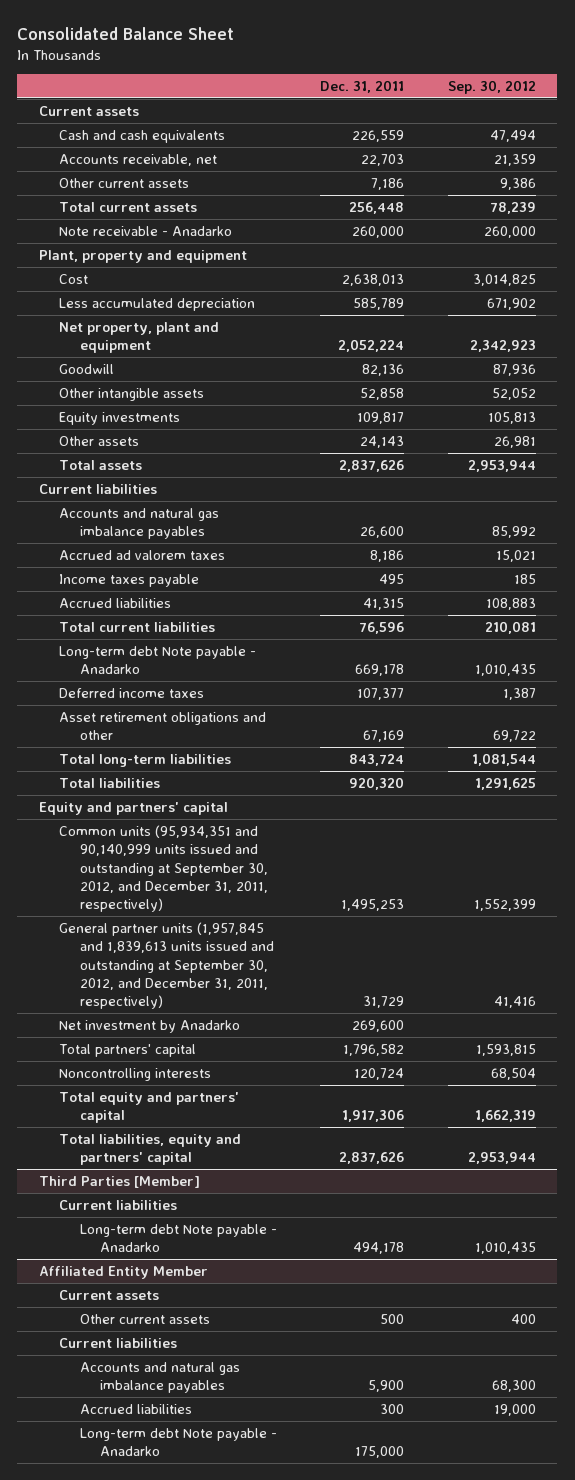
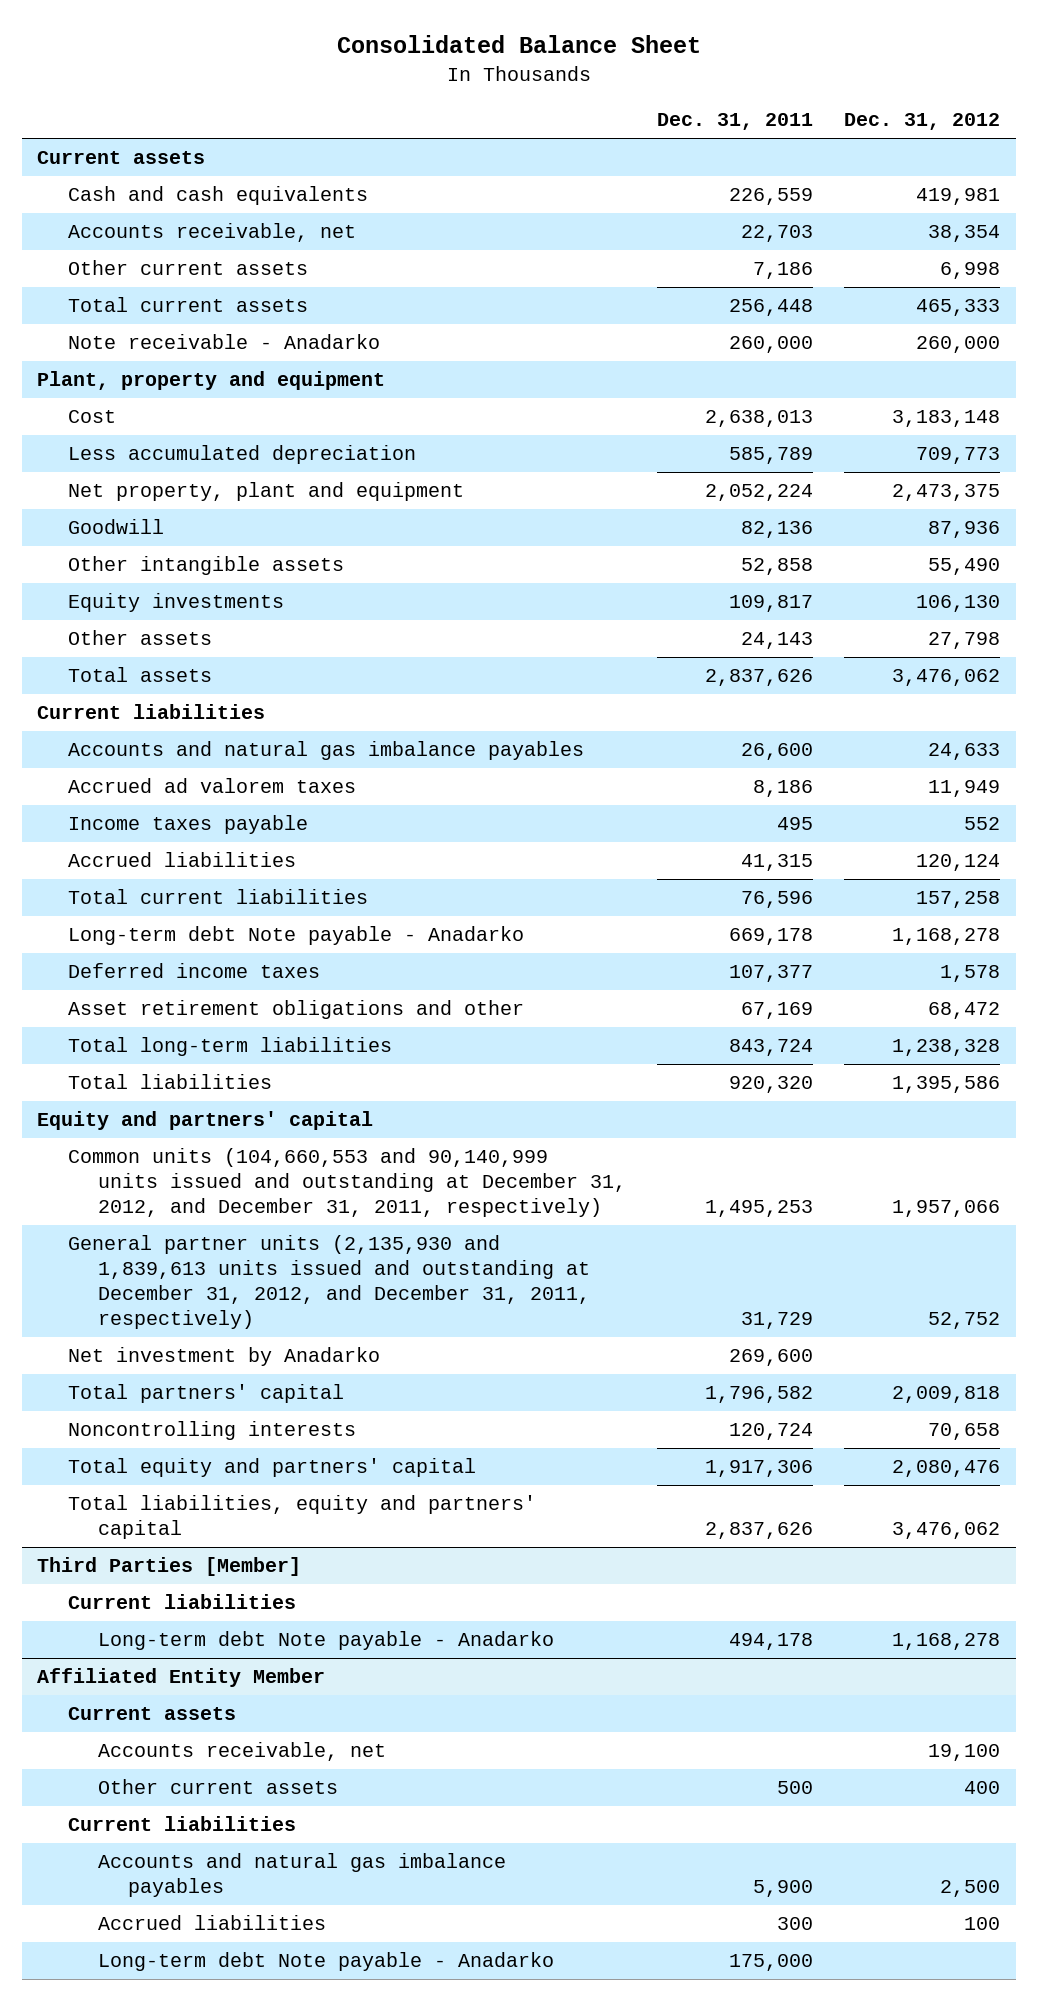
[447,79,536,94] Sep. 30, 2012 -> none
none -> [844,113,1001,131] Dec. 31, 2012
[59,824,268,913] Common units (95,934,351 and 90,140,999 units issued and outstanding at September 30, 2012, and December 31, 2011, respectively) -> [67,1148,626,1217] Common units (104,660,553 and 90,140,999 units issued and outstanding at December 31, 2012, and December 31, 2011, respectively)
[59,921,274,1010] General partner units (1,957,845 and 1,839,613 units issued and outstanding at September 30, 2012, and December 31, 2011, respectively) -> [67,1235,590,1329] General partner units (2,135,930 and 1,839,613 units issued and outstanding at December 31, 2012, and December 31, 2011, respectively)
none -> [97,1742,386,1762] Accounts receivable, net

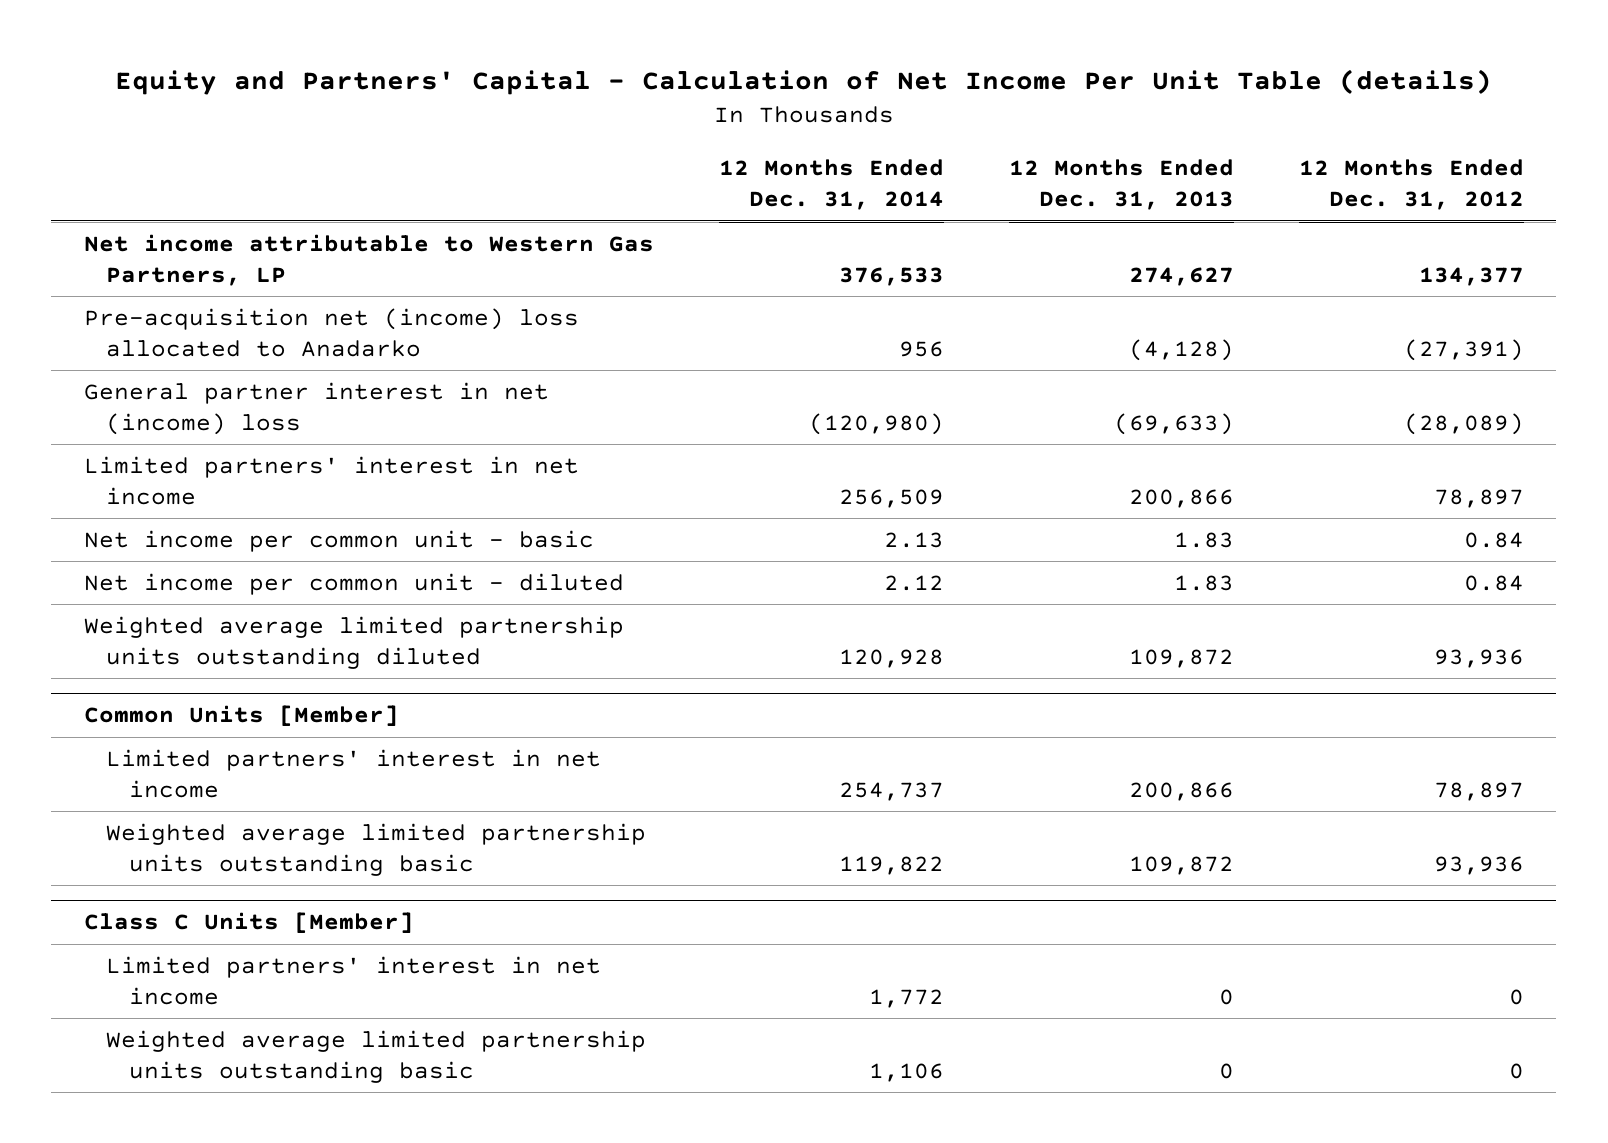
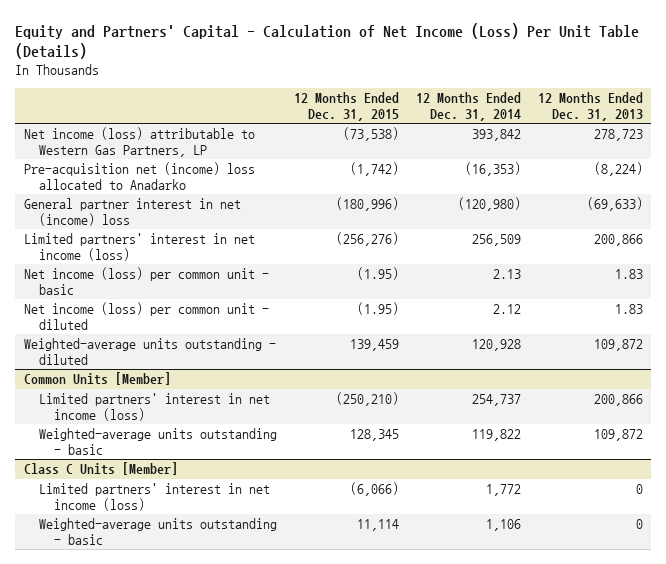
[114,69,1492,96] Equity and Partners' Capital - Calculation of Net Income Per Unit Table (details) -> [15,22,640,60] Equity and Partners' Capital - Calculation of Net Income (Loss) Per Unit Table (Details)
[1298,159,1524,211] 12 Months Ended Dec. 31, 2012 -> none
none -> [293,91,399,121] 12 Months Ended Dec. 31, 2015
[83,233,654,286] Net income attributable to Western Gas Partners, LP -> [23,127,255,157] Net income (loss) attributable to Western Gas Partners, LP
[838,266,944,286] 376,533 -> [471,129,521,142] 393,842
[1128,266,1234,286] 274,627 -> [593,129,643,142] 278,723
[898,340,944,357] 956 -> [464,162,521,177] (16,353)
[1128,338,1234,361] (4,128) -> [593,162,643,177] (8,224)
[83,455,579,505] Limited partners' interest in net income -> [23,233,255,261] Limited partners' interest in net income (loss)
[83,529,594,552] Net income per common unit - basic -> [23,267,269,295] Net income (loss) per common unit - basic
[83,572,624,595] Net income per common unit - diluted -> [23,302,269,330] Net income (loss) per common unit - diluted
[83,615,624,669] Weighted average limited partnership units outstanding diluted -> [23,338,276,365] Weighted-average units outstanding - diluted
[106,748,602,798] Limited partners' interest in net income -> [38,393,270,421] Limited partners' interest in net income (loss)
[106,822,647,876] Weighted average limited partnership units outstanding basic -> [38,428,277,455] Weighted-average units outstanding - basic
[106,955,602,1005] Limited partners' interest in net income -> [38,483,270,511] Limited partners' interest in net income (loss)
[106,1029,647,1083] Weighted average limited partnership units outstanding basic -> [38,518,277,545] Weighted-average units outstanding - basic

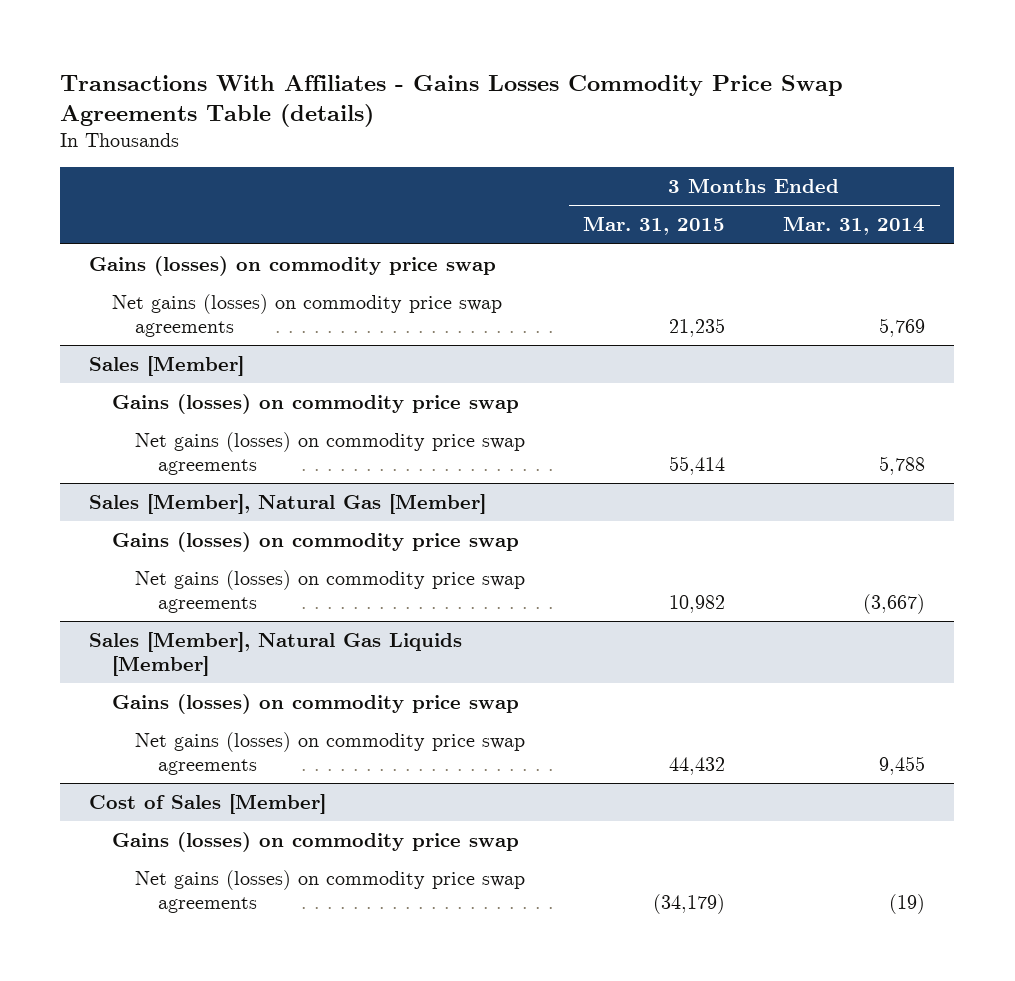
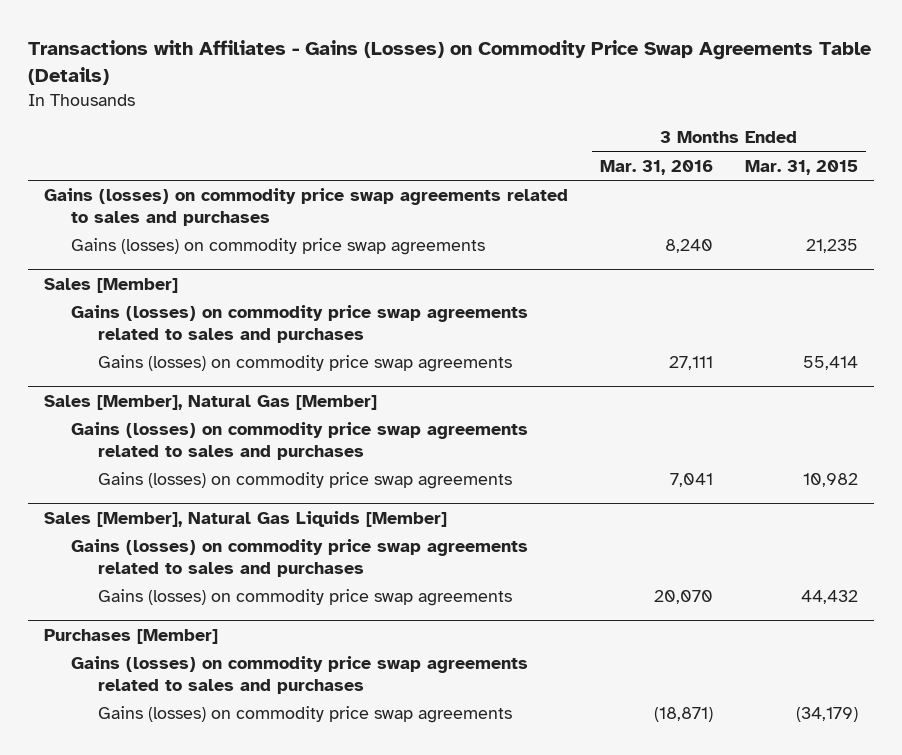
[60,74,844,127] Transactions With Affiliates - Gains Losses Commodity Price Swap Agreements Table (details) -> [28,40,872,86] Transactions with Affiliates - Gains (Losses) on Commodity Price Swap Agreements Table (Details)
[783,216,926,236] Mar. 31, 2014 -> none
none -> [599,159,713,175] Mar. 31, 2016
[89,255,497,276] Gains (losses) on commodity price swap -> [44,188,569,226] Gains (losses) on commodity price swap agreements related to sales and purchases
[112,293,503,337] Net gains (losses) on commodity price swap agreements -> [70,238,485,256] Gains (losses) on commodity price swap agreements
[112,393,520,414] Gains (losses) on commodity price swap -> [70,305,528,343] Gains (losses) on commodity price swap agreements related to sales and purchases
[134,431,525,475] Net gains (losses) on commodity price swap agreements -> [97,355,512,373] Gains (losses) on commodity price swap agreements
[112,531,520,552] Gains (losses) on commodity price swap -> [70,422,528,460] Gains (losses) on commodity price swap agreements related to sales and purchases
[134,569,525,613] Net gains (losses) on commodity price swap agreements -> [97,472,512,490] Gains (losses) on commodity price swap agreements
[112,693,520,714] Gains (losses) on commodity price swap -> [70,539,528,577] Gains (losses) on commodity price swap agreements related to sales and purchases
[134,731,525,775] Net gains (losses) on commodity price swap agreements -> [97,589,512,607] Gains (losses) on commodity price swap agreements
[89,793,327,814] Cost of Sales [Member] -> [44,628,219,644] Purchases [Member]
[112,831,520,852] Gains (losses) on commodity price swap -> [70,656,528,694] Gains (losses) on commodity price swap agreements related to sales and purchases
[134,869,525,913] Net gains (losses) on commodity price swap agreements -> [97,706,512,724] Gains (losses) on commodity price swap agreements

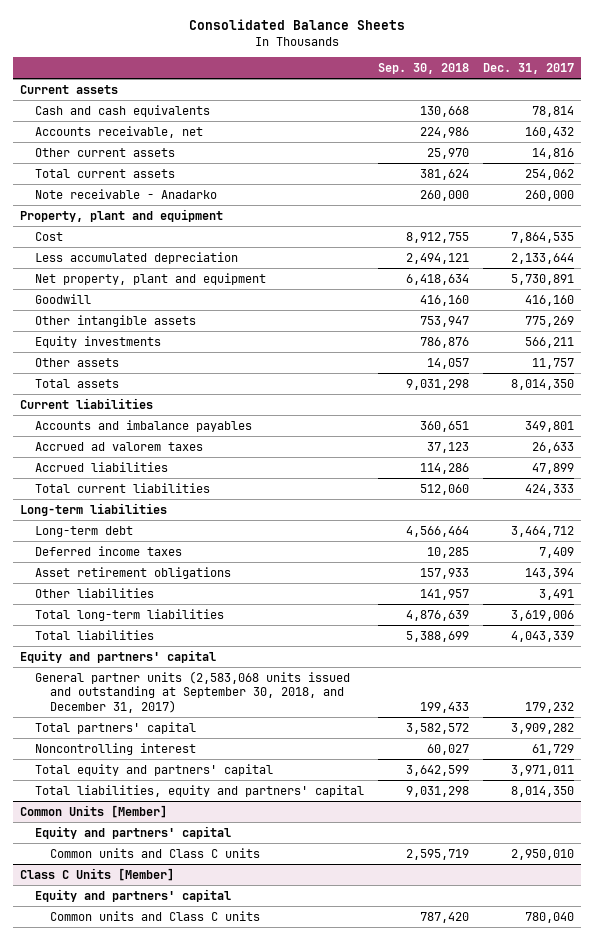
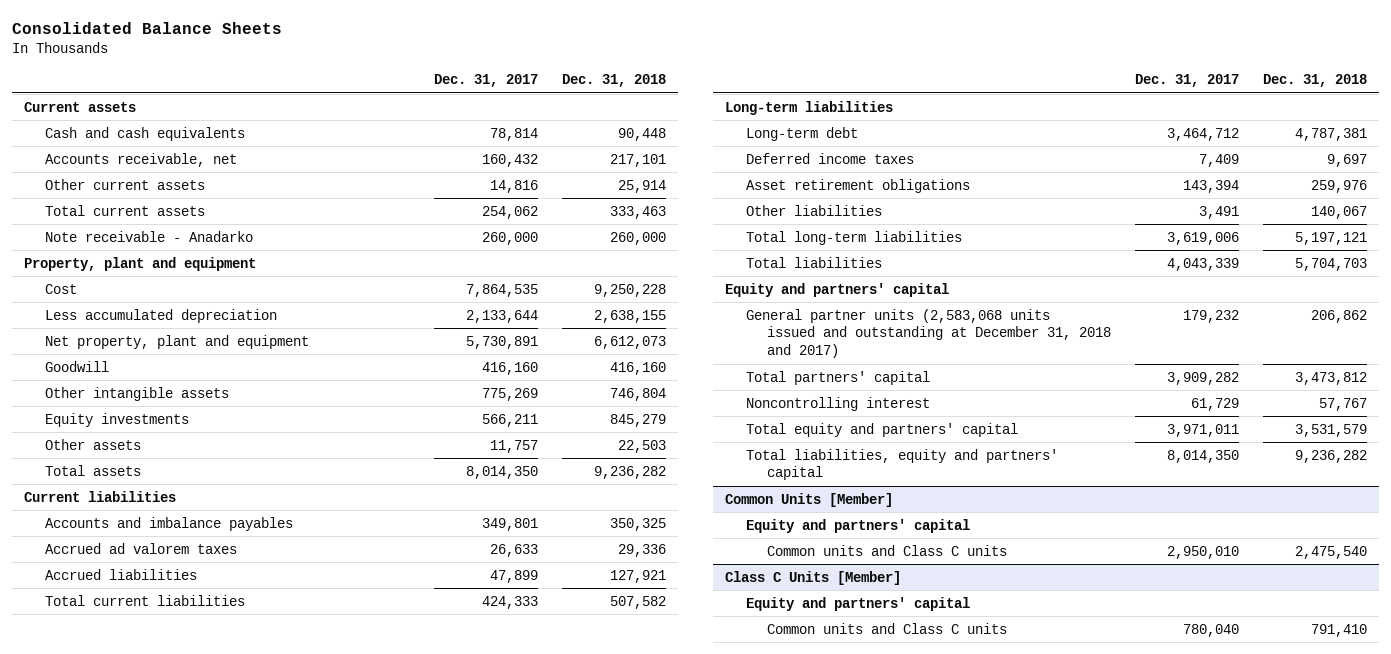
[377,62,469,74] Sep. 30, 2018 -> none
none -> [562,74,667,88] Dec. 31, 2018
[34,670,350,713] General partner units (2,583,068 units issued and outstanding at September 30, 2018, and December 31, 2017) -> [745,308,1111,359] General partner units (2,583,068 units issued and outstanding at December 31, 2018 and 2017)

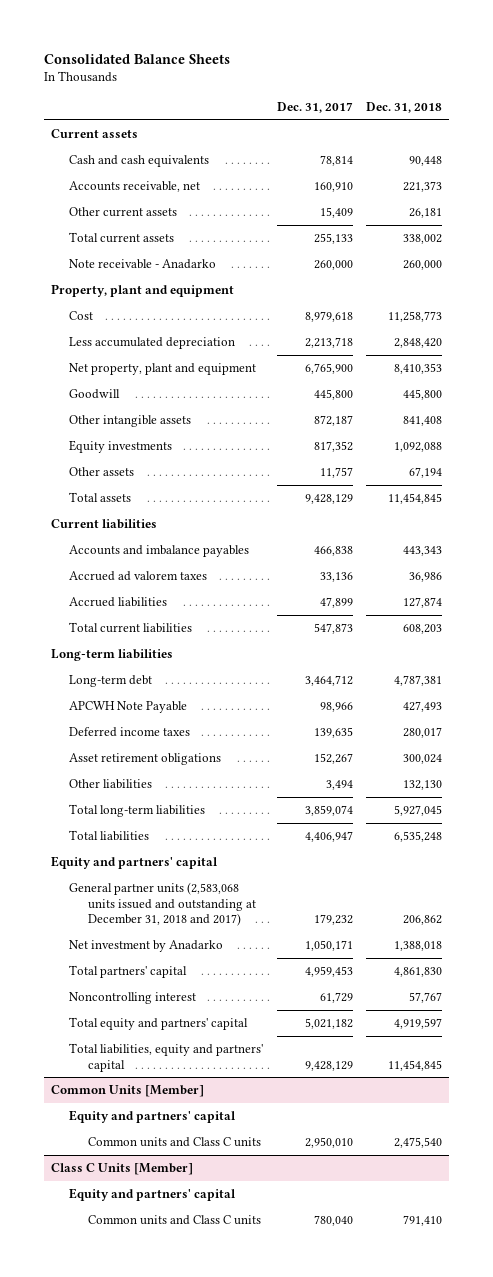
[482,153,539,167] 160,432 -> [313,182,353,193] 160,910
[610,153,667,167] 217,101 -> [403,181,443,193] 221,373
[490,179,539,193] 14,816 -> [319,207,353,219] 15,409
[618,179,667,193] 25,914 -> [409,208,443,219] 26,181
[482,205,539,219] 254,062 -> [313,233,353,245] 255,133
[610,205,667,219] 333,463 -> [403,234,443,245] 338,002
[466,283,539,297] 7,864,535 -> [304,311,353,323] 8,979,618
[594,283,667,297] 9,250,228 -> [388,311,443,323] 11,258,773
[466,309,539,323] 2,133,644 -> [304,337,353,349] 2,213,718
[594,309,667,323] 2,638,155 -> [394,338,443,349] 2,848,420
[466,335,539,349] 5,730,891 -> [304,363,353,375] 6,765,900
[594,335,667,349] 6,612,073 -> [394,363,443,375] 8,410,353
[482,361,539,375] 416,160 -> [313,389,353,401] 445,800
[610,361,667,375] 416,160 -> [403,389,443,401] 445,800
[482,387,539,401] 775,269 -> [313,415,353,427] 872,187
[610,387,667,401] 746,804 -> [403,416,443,427] 841,408
[482,413,539,427] 566,211 -> [313,441,353,453] 817,352
[610,413,667,427] 845,279 -> [394,442,443,453] 1,092,088
[618,439,667,453] 22,503 -> [409,467,443,479] 67,194
[466,465,539,479] 8,014,350 -> [304,494,353,505] 9,428,129
[594,465,667,479] 9,236,282 -> [388,493,443,505] 11,454,845
[482,517,539,531] 349,801 -> [313,546,353,557] 466,838
[610,517,667,531] 350,325 -> [403,546,443,557] 443,343
[490,543,539,557] 26,633 -> [319,572,353,583] 33,136
[618,543,667,557] 29,336 -> [409,572,443,583] 36,986
[610,569,667,583] 127,921 -> [403,597,443,609] 127,874
[482,595,539,609] 424,333 -> [313,623,353,635] 547,873
[610,595,667,609] 507,582 -> [403,624,443,635] 608,203
none -> [69,701,188,714] APCWH Note Payable
[1198,153,1239,167] 7,409 -> [313,727,353,739] 139,635
[1326,153,1367,167] 9,697 -> [403,727,443,739] 280,017
[1182,179,1239,193] 143,394 -> [313,753,353,765] 152,267
[1310,179,1367,193] 259,976 -> [403,754,443,765] 300,024
[1198,205,1239,219] 3,491 -> [325,780,353,791] 3,494
[1310,205,1367,219] 140,067 -> [403,780,443,791] 132,130
[1166,231,1239,245] 3,619,006 -> [304,805,353,817] 3,859,074
[1294,231,1367,245] 5,197,121 -> [394,805,443,817] 5,927,045
[1166,257,1239,271] 4,043,339 -> [304,831,353,843] 4,406,947
[1294,257,1367,271] 5,704,703 -> [394,831,443,843] 6,535,248
none -> [69,940,224,953] Net investment by Anadarko
[1166,371,1239,385] 3,909,282 -> [304,966,353,978] 4,959,453
[1294,371,1367,385] 3,473,812 -> [394,967,443,978] 4,861,830
[1166,423,1239,437] 3,971,011 -> [304,1018,353,1030] 5,021,182
[1294,423,1367,437] 3,531,579 -> [394,1018,443,1030] 4,919,597
[1166,449,1239,463] 8,014,350 -> [304,1060,353,1071] 9,428,129
[1294,449,1367,463] 9,236,282 -> [388,1059,443,1071] 11,454,845

